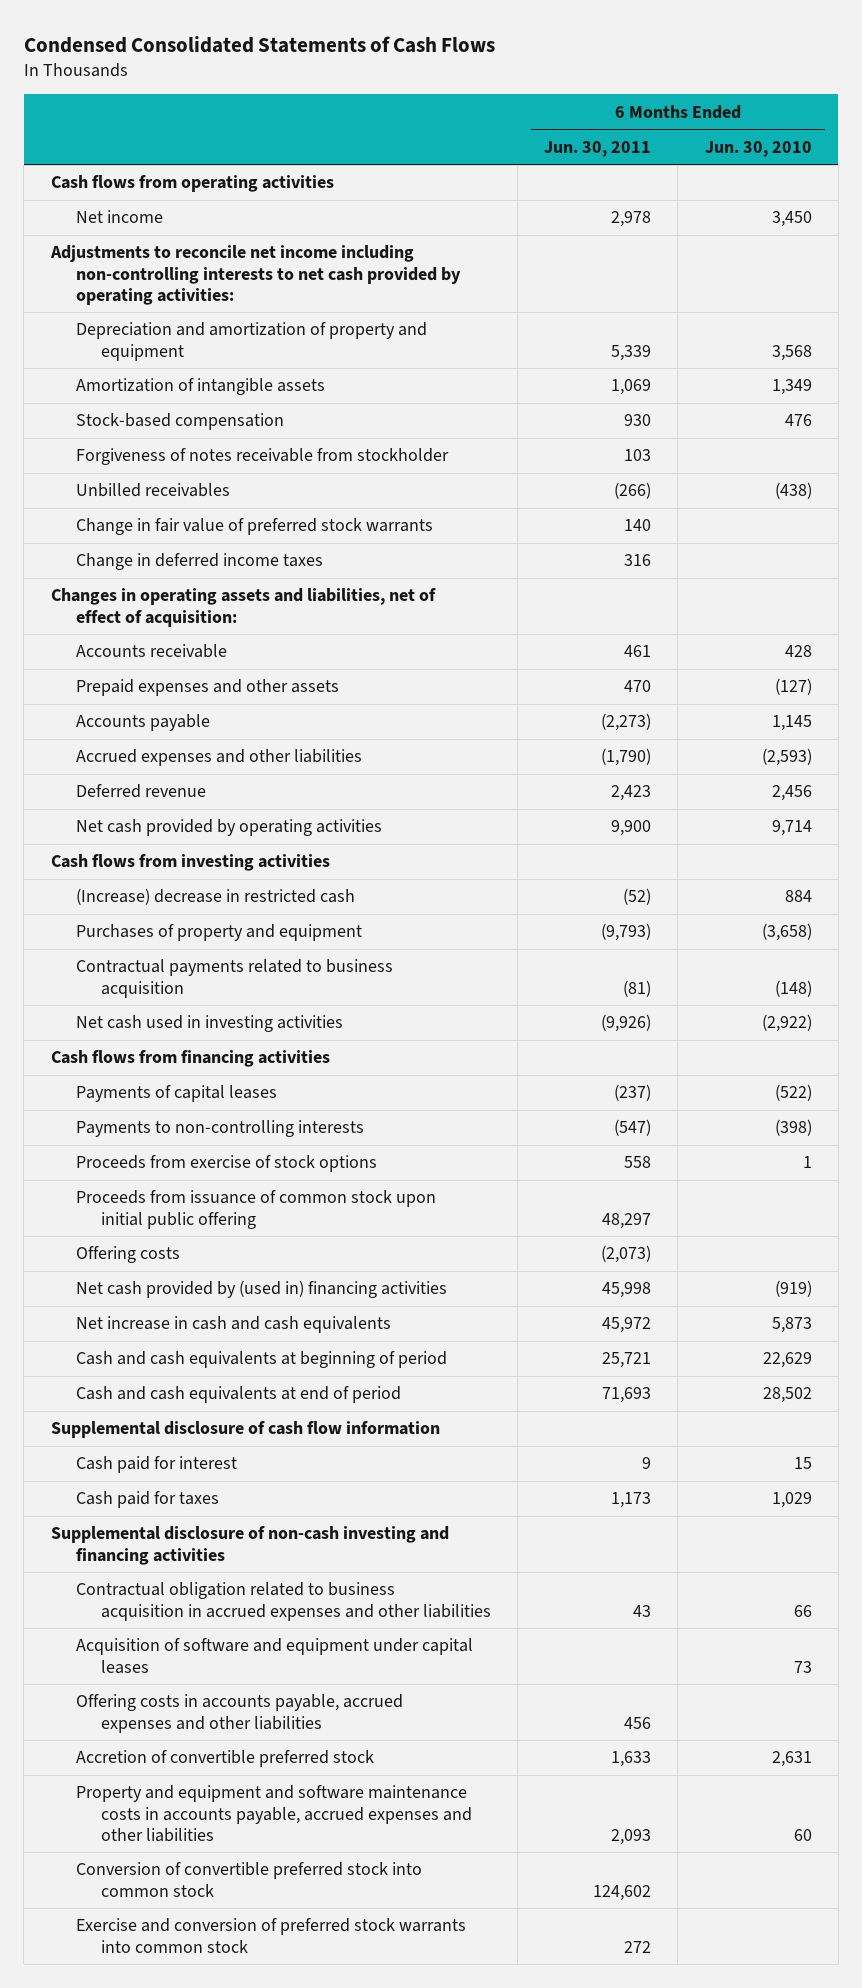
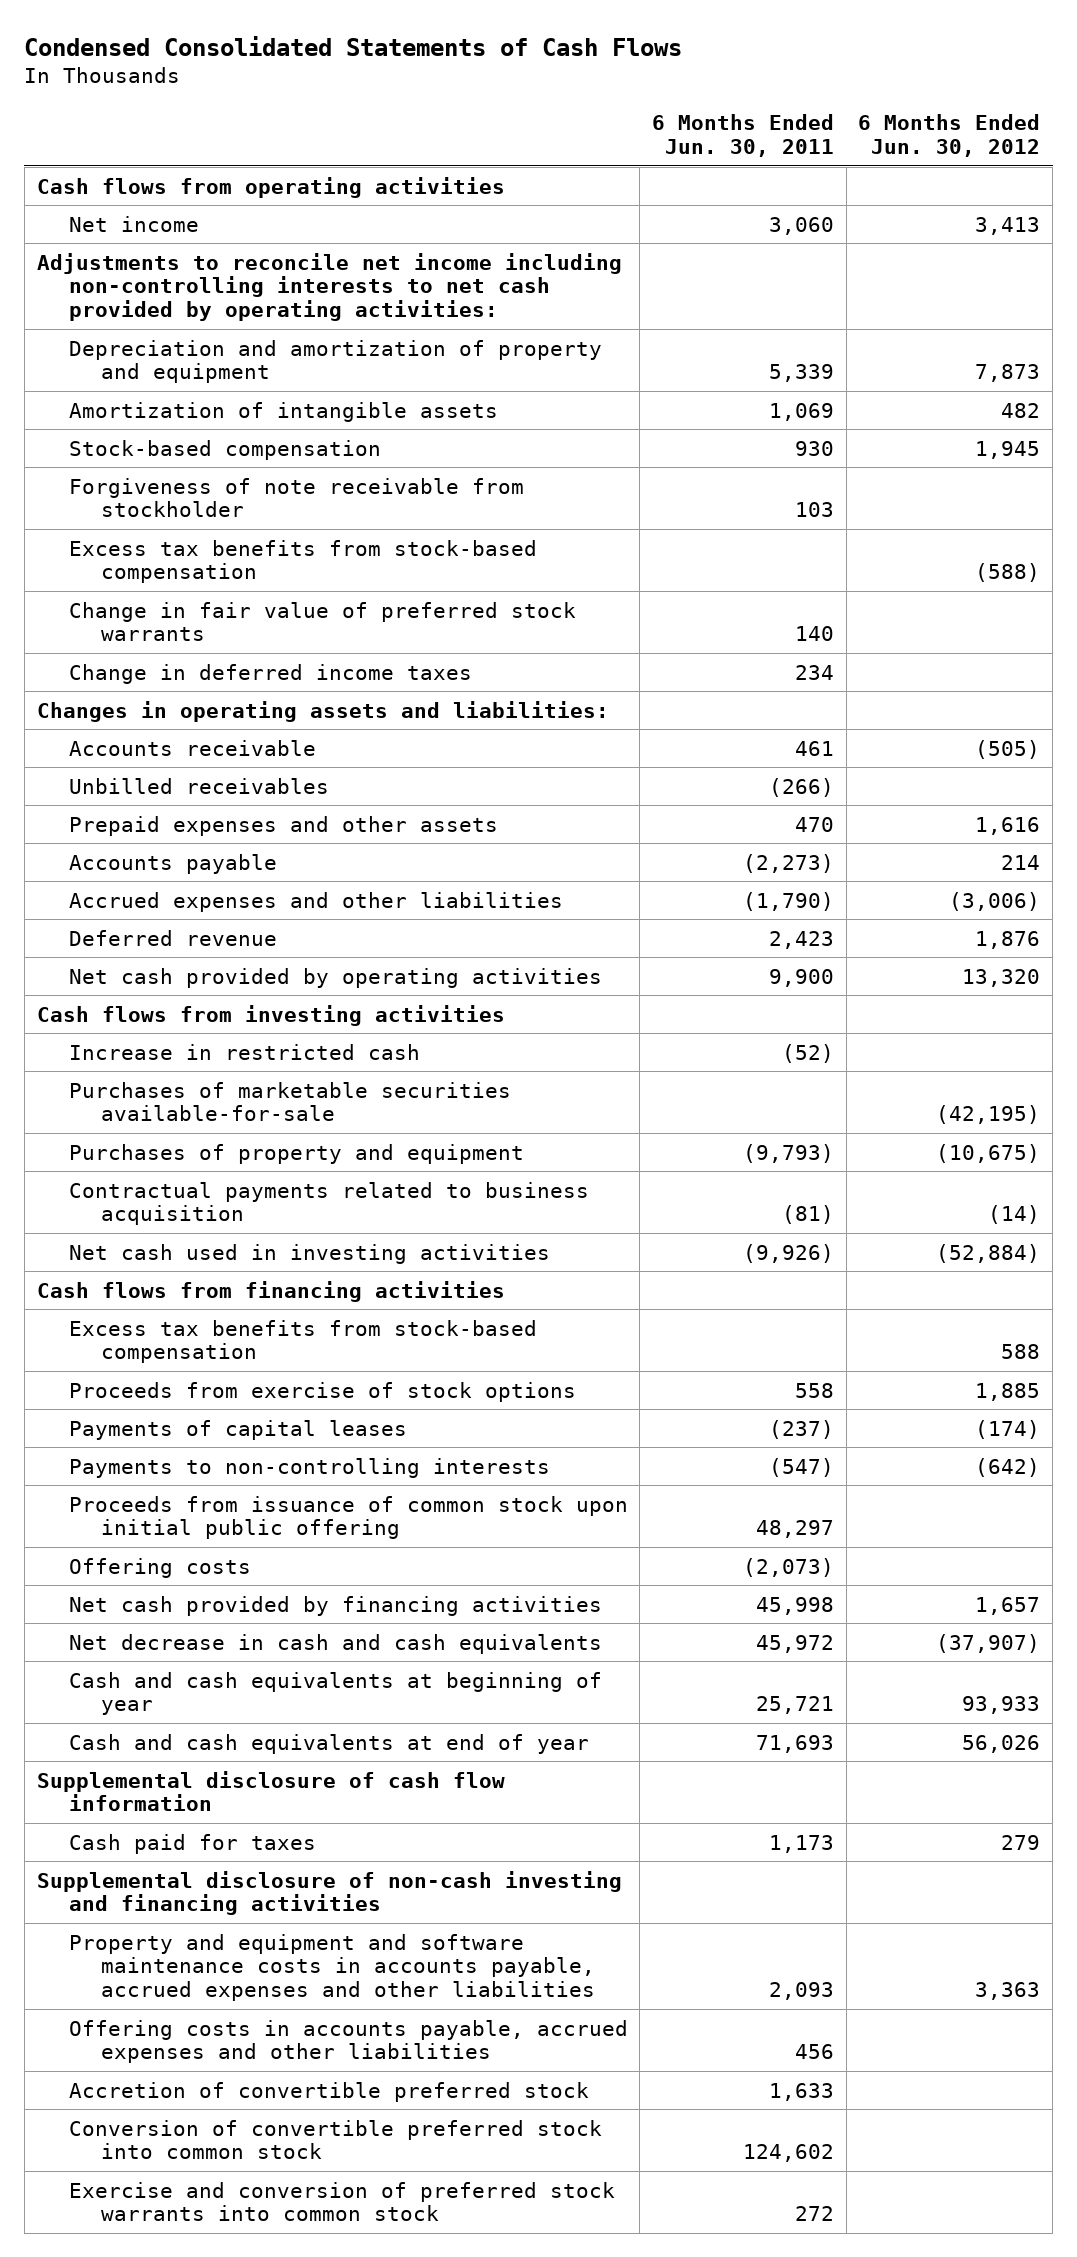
[704,140,812,157] Jun. 30, 2010 -> none
none -> [858,114,1041,157] 6 Months Ended Jun. 30, 2012
[611,211,652,228] 2,978 -> [769,216,835,235] 3,060
[75,448,449,466] Forgiveness of notes receivable from stockholder -> [68,477,524,518] Forgiveness of note receivable from stockholder
none -> [68,539,537,584] Excess tax benefits from stock-based compensation
[624,554,652,567] 316 -> [795,664,835,680] 234
[50,588,436,627] Changes in operating assets and liabilities, net of effect of acquisition: -> [36,700,609,722] Changes in operating assets and liabilities:
[75,483,230,498] Unbilled receivables -> [68,777,329,794] Unbilled receivables
[75,888,355,906] (Increase) decrease in restricted cash -> [68,1043,420,1060] Increase in restricted cash
none -> [68,1081,511,1122] Purchases of marketable securities available-for-sale
none -> [68,1319,537,1364] Excess tax benefits from stock-based compensation
[75,1155,377,1173] Proceeds from exercise of stock options -> [68,1381,576,1402] Proceeds from exercise of stock options
[75,1280,447,1299] Net cash provided by (used in) financing activities -> [68,1595,602,1616] Net cash provided by financing activities
[75,1316,391,1334] Net increase in cash and cash equivalents -> [68,1633,602,1654] Net decrease in cash and cash equivalents
[75,1351,447,1369] Cash and cash equivalents at beginning of period -> [68,1671,602,1716] Cash and cash equivalents at beginning of year
[75,1386,401,1404] Cash and cash equivalents at end of period -> [68,1733,589,1754] Cash and cash equivalents at end of year
[75,1456,237,1474] Cash paid for interest -> none
[75,1582,491,1621] Contractual obligation related to business acquisition in accrued expenses and other liabilities -> none
[75,1638,473,1674] Acquisition of software and equipment under capital leases -> none
[75,1785,472,1842] Property and equipment and software maintenance costs in accounts payable, accrued expenses and other liabilities -> [68,1933,596,2002] Property and equipment and software maintenance costs in accounts payable, accrued expenses and other liabilities

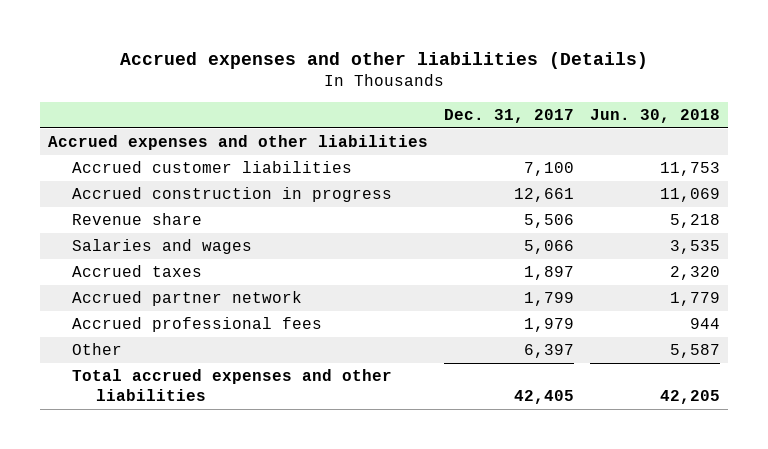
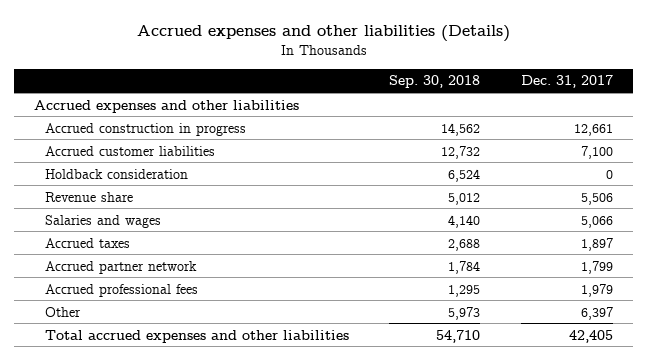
[590,108,721,123] Jun. 30, 2018 -> none
none -> [389,75,481,89] Sep. 30, 2018
[71,161,352,174] Accrued customer liabilities -> [44,145,215,156] Accrued customer liabilities
none -> [44,168,188,179] Holdback consideration

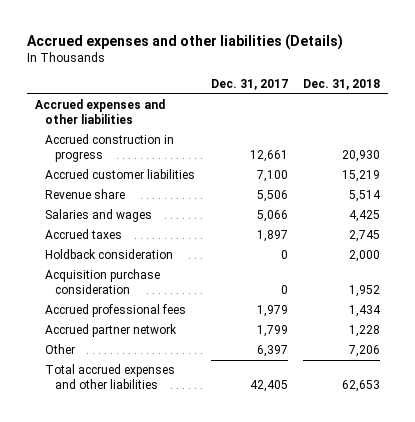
[389,75,481,89] Sep. 30, 2018 -> none
none -> [303,79,381,91] Dec. 31, 2018
[44,168,188,179] Holdback consideration -> [45,249,174,260] Holdback consideration
none -> [45,269,161,295] Acquisition purchase consideration
[44,260,197,274] Accrued partner network -> [45,324,178,338] Accrued partner network

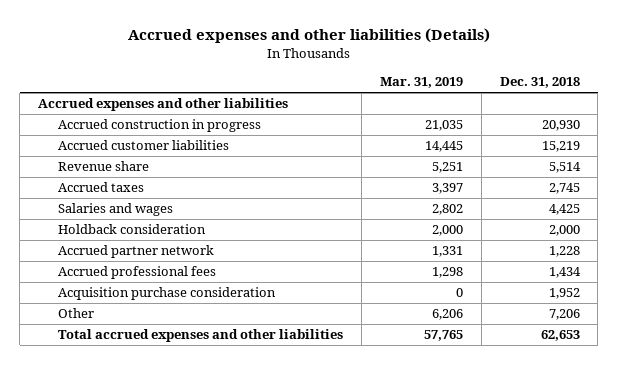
[210,79,288,91] Dec. 31, 2017 -> none
none -> [379,77,463,89] Mar. 31, 2019
[45,209,153,223] Salaries and wages -> [58,203,174,217] Salaries and wages
[45,304,187,318] Accrued professional fees -> [58,266,217,280] Accrued professional fees
[45,269,161,295] Acquisition purchase consideration -> [58,287,277,301] Acquisition purchase consideration

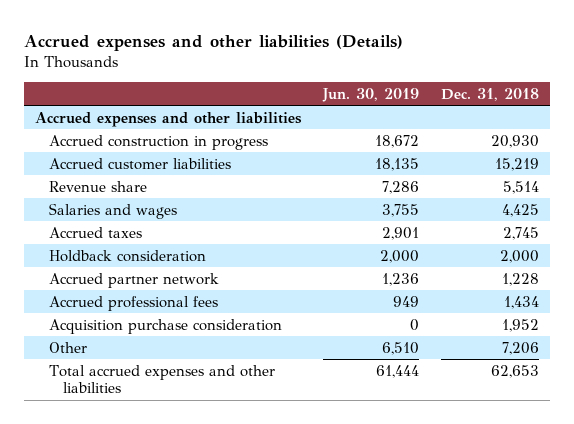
[379,77,463,89] Mar. 31, 2019 -> none
none -> [321,88,419,103] Jun. 30, 2019
[58,182,145,193] Accrued taxes -> [48,226,142,238] Accrued taxes

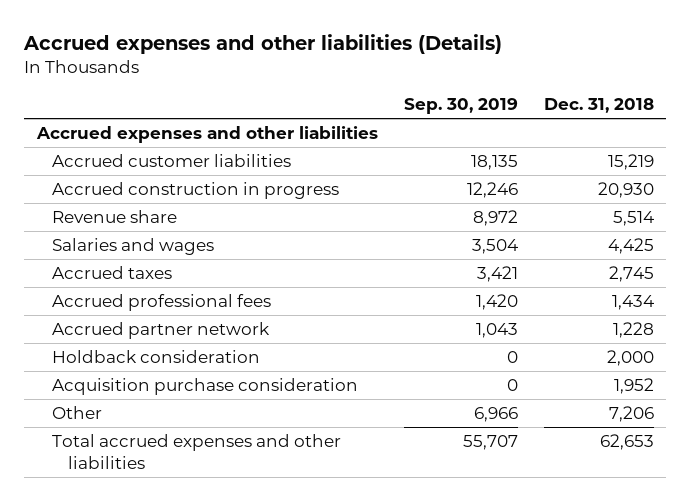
[321,88,419,103] Jun. 30, 2019 -> none
none -> [403,97,518,114] Sep. 30, 2019
[48,134,268,150] Accrued construction in progress -> [52,182,340,200] Accrued construction in progress
[48,272,219,288] Accrued partner network -> [52,322,271,340] Accrued partner network
[48,249,206,262] Holdback consideration -> [52,350,261,364] Holdback consideration

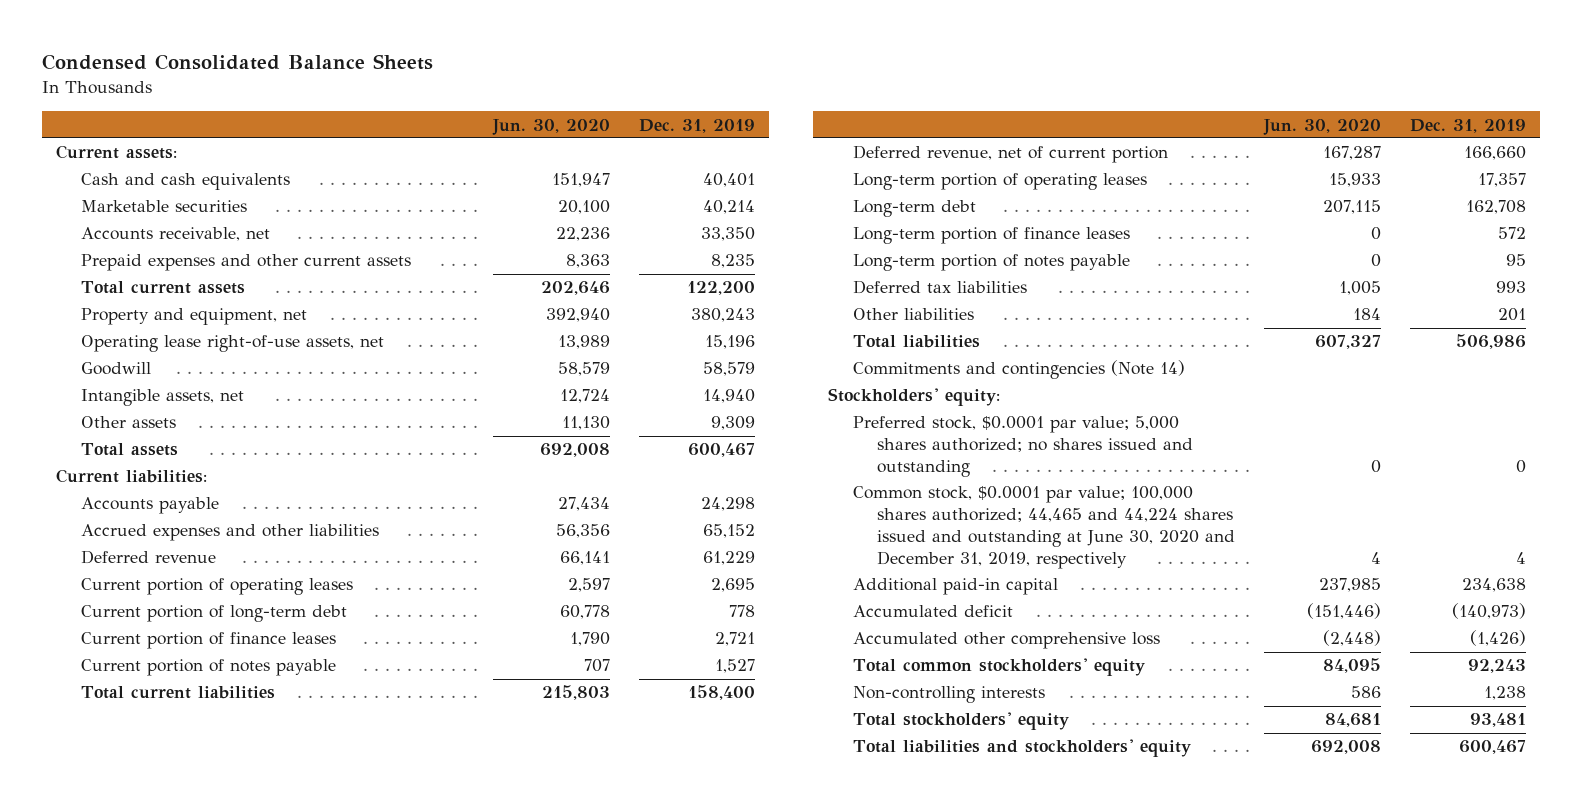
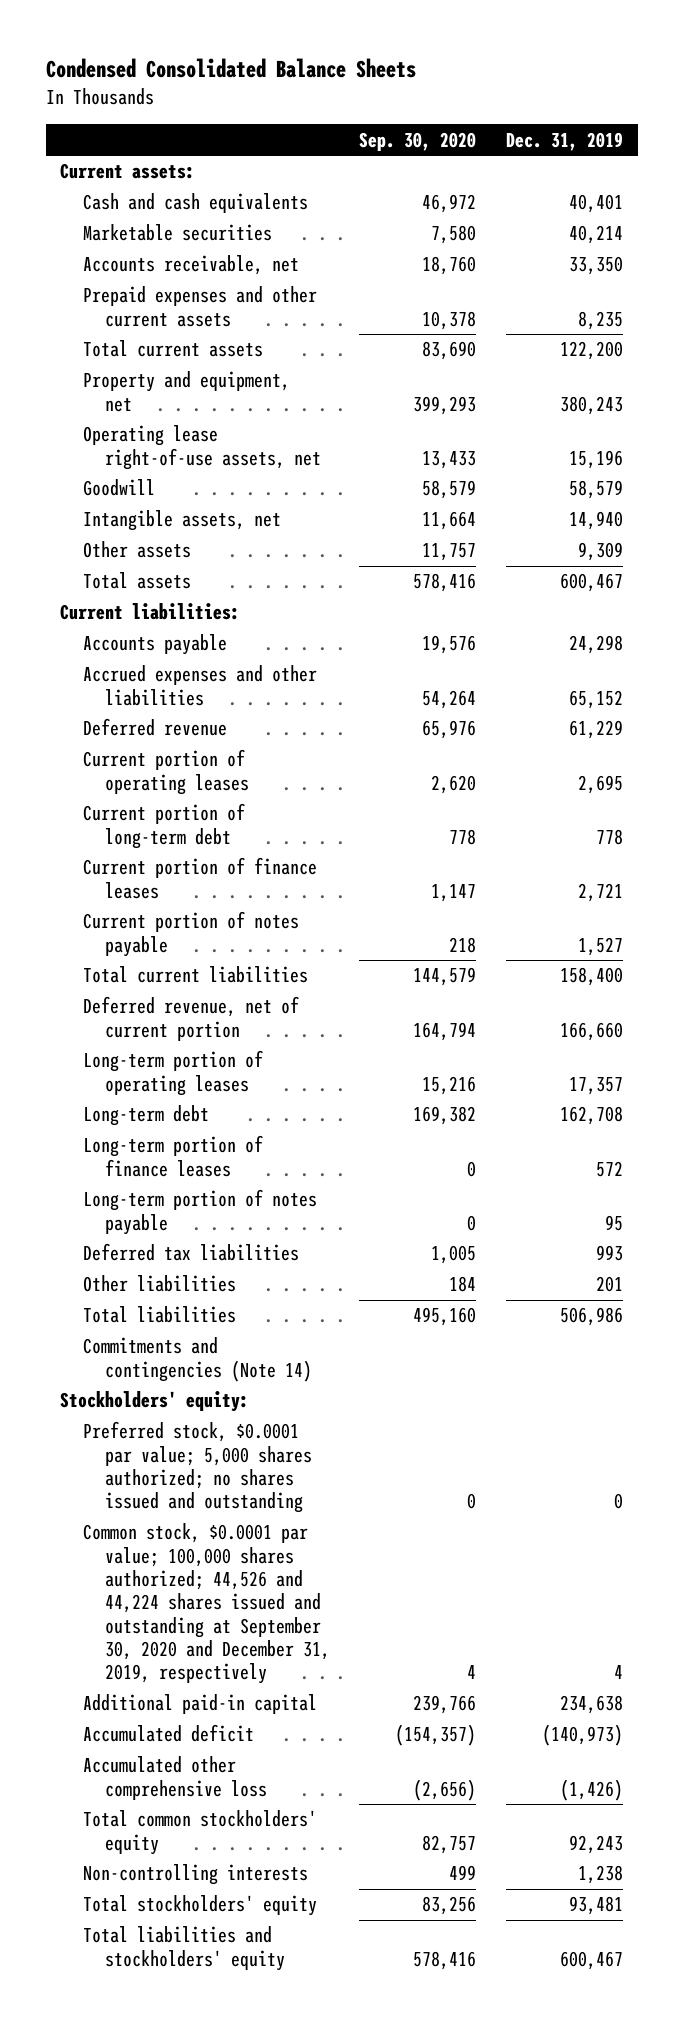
[491,118,610,135] Jun. 30, 2020 -> none
none -> [359,131,477,151] Sep. 30, 2020
[852,486,1236,569] Common stock, $0.0001 par value; 100,000 shares authorized; 44,465 and 44,224 shares issued and outstanding at June 30, 2020 and December 31, 2019, respectively -> [82,1523,331,1685] Common stock, $0.0001 par value; 100,000 shares authorized; 44,526 and 44,224 shares issued and outstanding at September 30, 2020 and December 31, 2019, respectively

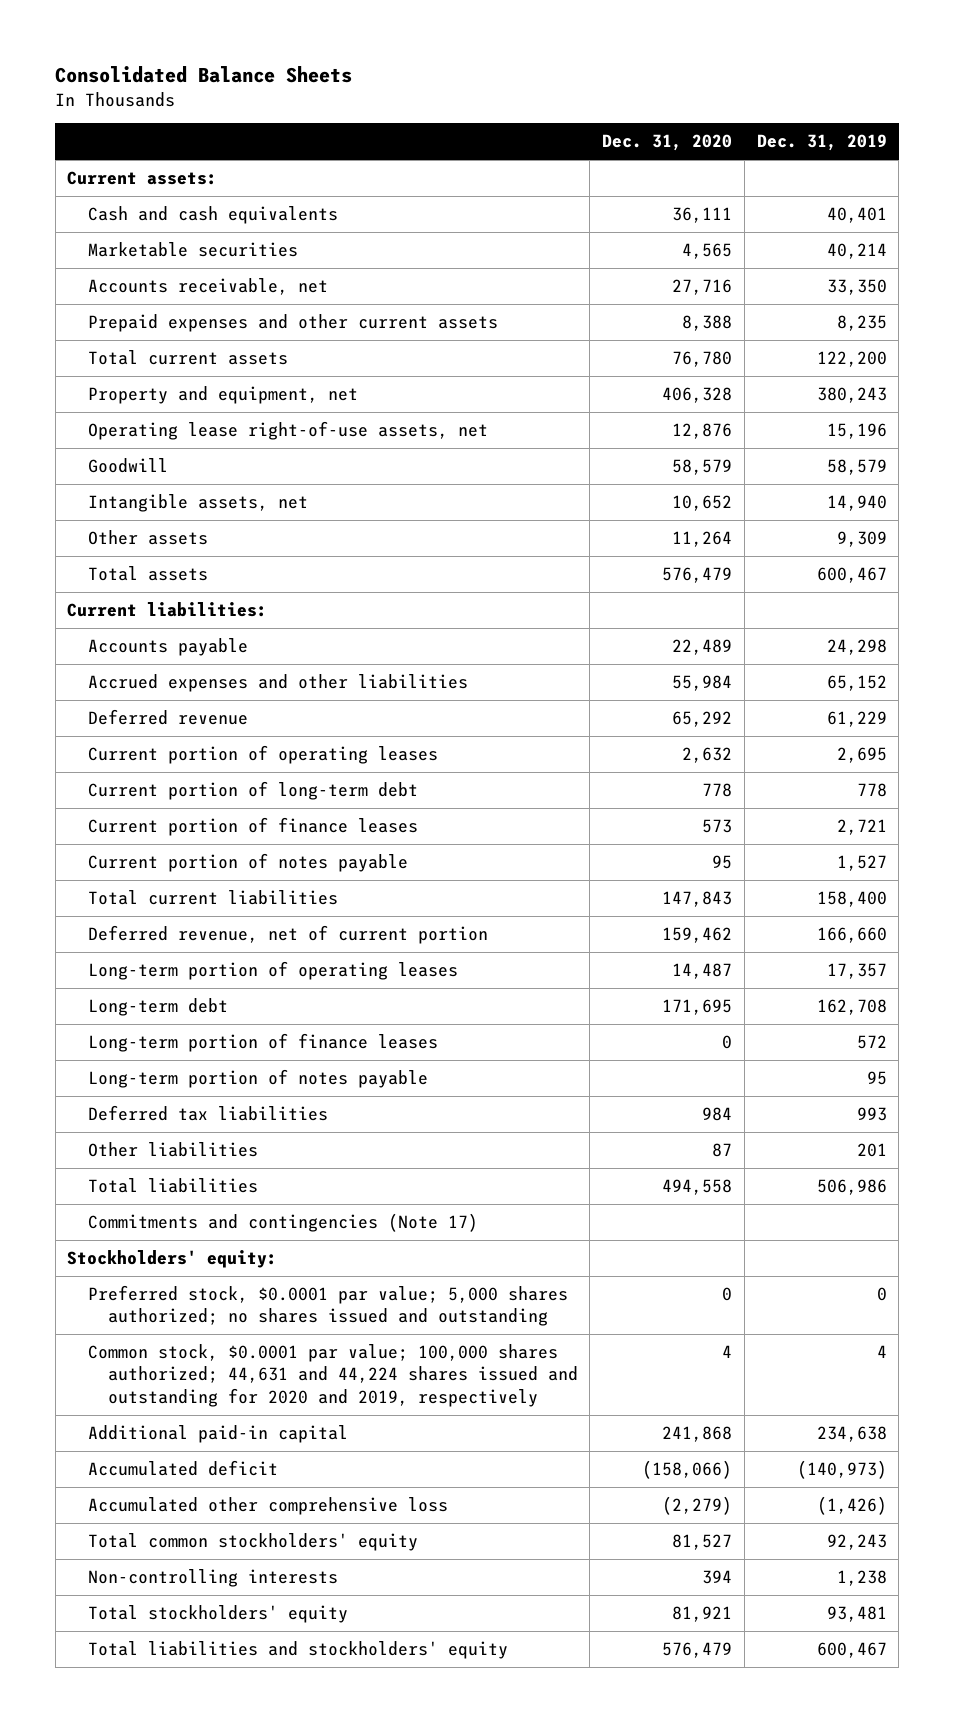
[45,57,416,78] Condensed Consolidated Balance Sheets -> [55,66,353,84] Consolidated Balance Sheets
[359,131,477,151] Sep. 30, 2020 -> none
none -> [602,134,733,152] Dec. 31, 2020
[82,1337,313,1382] Commitments and contingencies (Note 14) -> [87,1213,478,1233] Commitments and contingencies (Note 17)
[82,1523,331,1685] Common stock, $0.0001 par value; 100,000 shares authorized; 44,526 and 44,224 shares issued and outstanding at September 30, 2020 and December 31, 2019, respectively -> [87,1344,578,1407] Common stock, $0.0001 par value; 100,000 shares authorized; 44,631 and 44,224 shares issued and outstanding for 2020 and 2019, respectively

